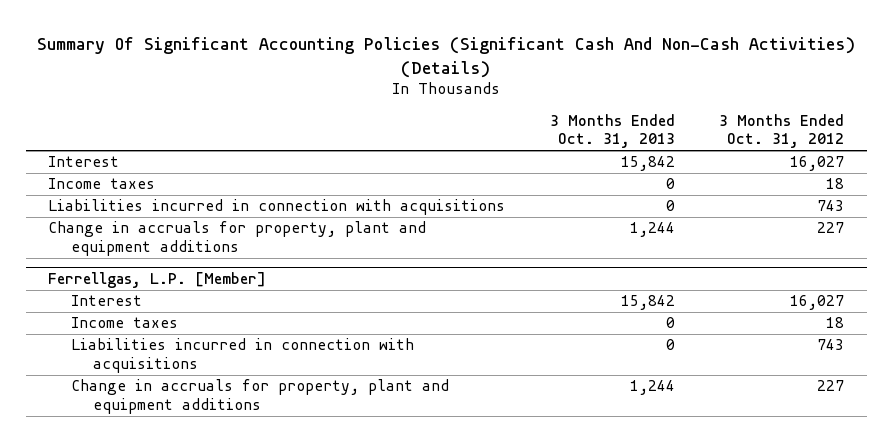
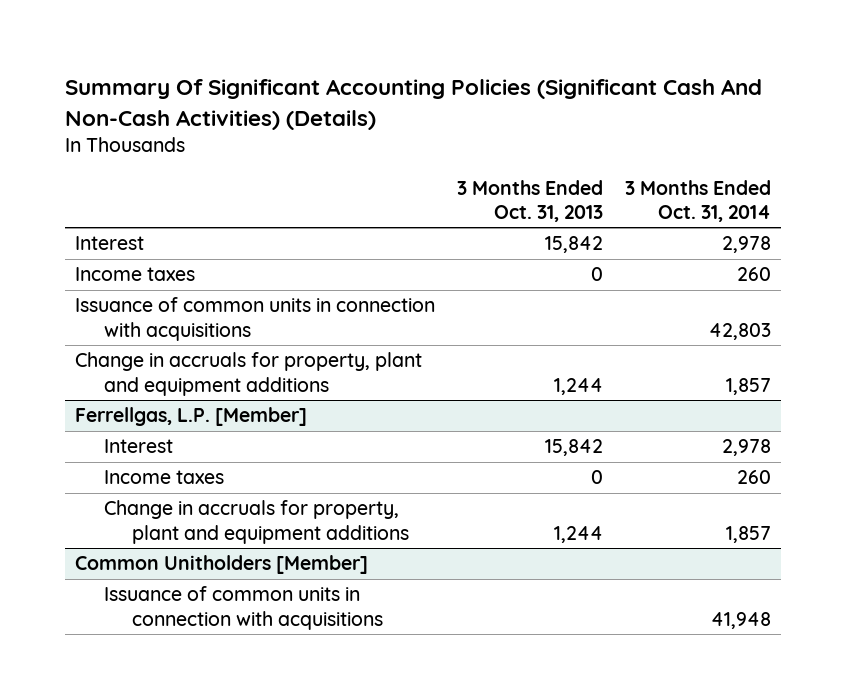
[719,113,845,149] 3 Months Ended Oct. 31, 2012 -> none
none -> [624,179,771,223] 3 Months Ended Oct. 31, 2014
[48,199,506,216] Liabilities incurred in connection with acquisitions -> none
none -> [75,297,436,341] Issuance of common units in connection with acquisitions
[70,338,414,373] Liabilities incurred in connection with acquisitions -> none
none -> [75,555,369,575] Common Unitholders [Member]
none -> [103,586,383,630] Issuance of common units in connection with acquisitions

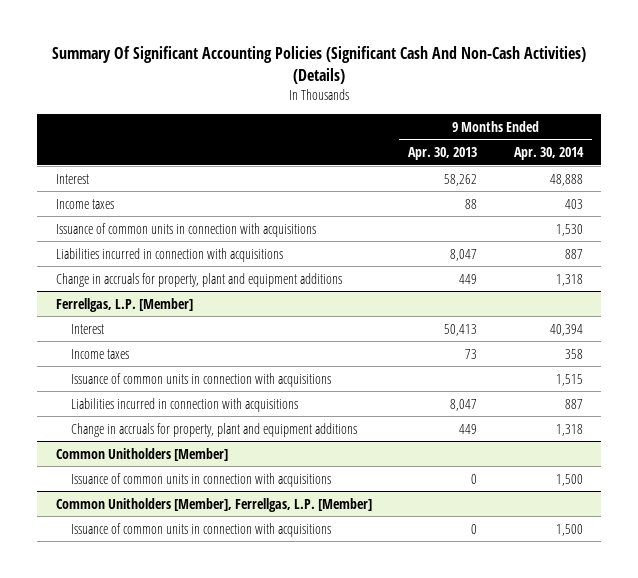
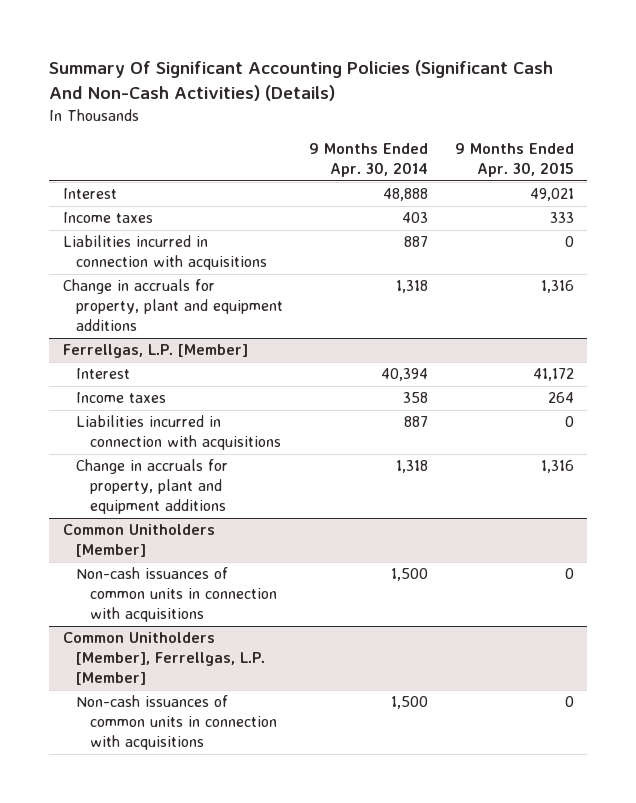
[408,146,478,160] Apr. 30, 2013 -> none
none -> [454,143,574,178] 9 Months Ended Apr. 30, 2015
[55,222,316,237] Issuance of common units in connection with acquisitions -> none
[71,372,332,387] Issuance of common units in connection with acquisitions -> none
[71,472,332,487] Issuance of common units in connection with acquisitions -> [76,567,277,623] Non-cash issuances of common units in connection with acquisitions
[71,522,332,537] Issuance of common units in connection with acquisitions -> [76,695,277,751] Non-cash issuances of common units in connection with acquisitions

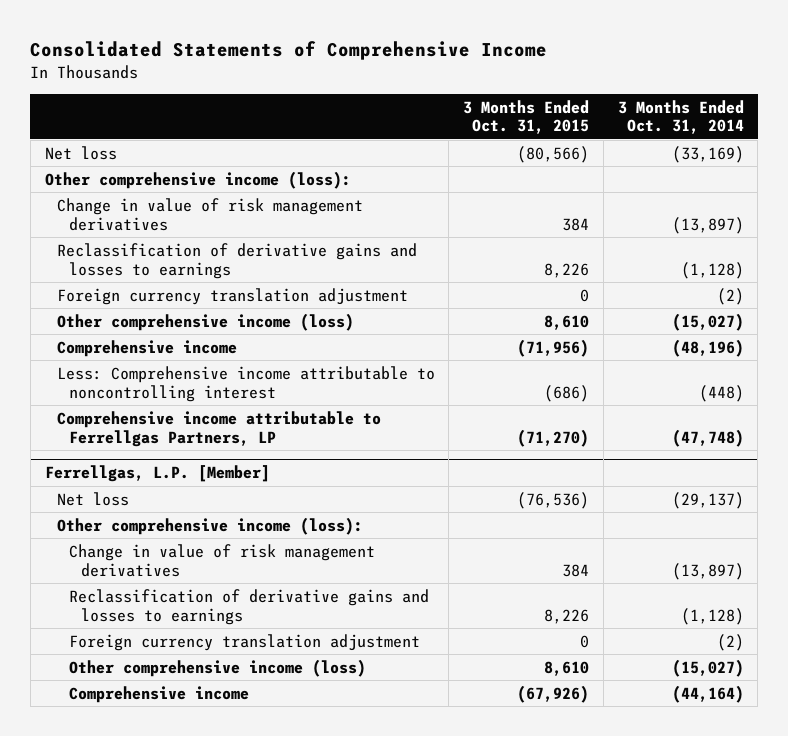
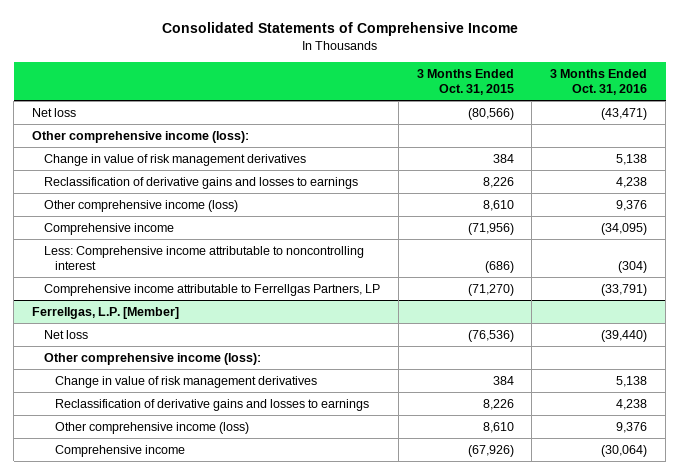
[617,99,744,135] 3 Months Ended Oct. 31, 2014 -> none
none -> [550,68,648,95] 3 Months Ended Oct. 31, 2016
[56,287,408,305] Foreign currency translation adjustment -> none
[68,633,420,651] Foreign currency translation adjustment -> none

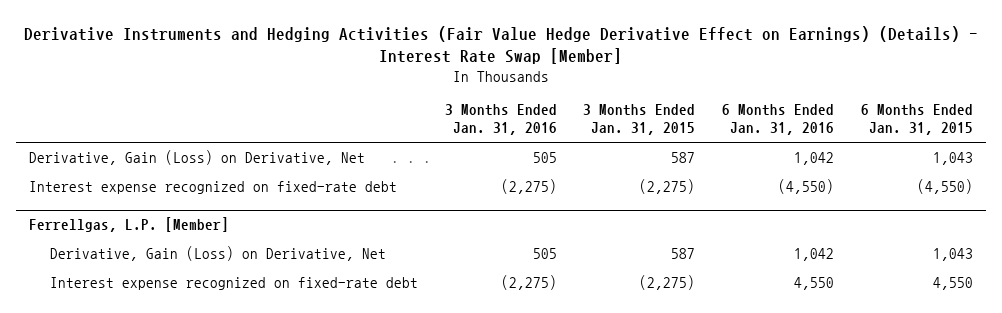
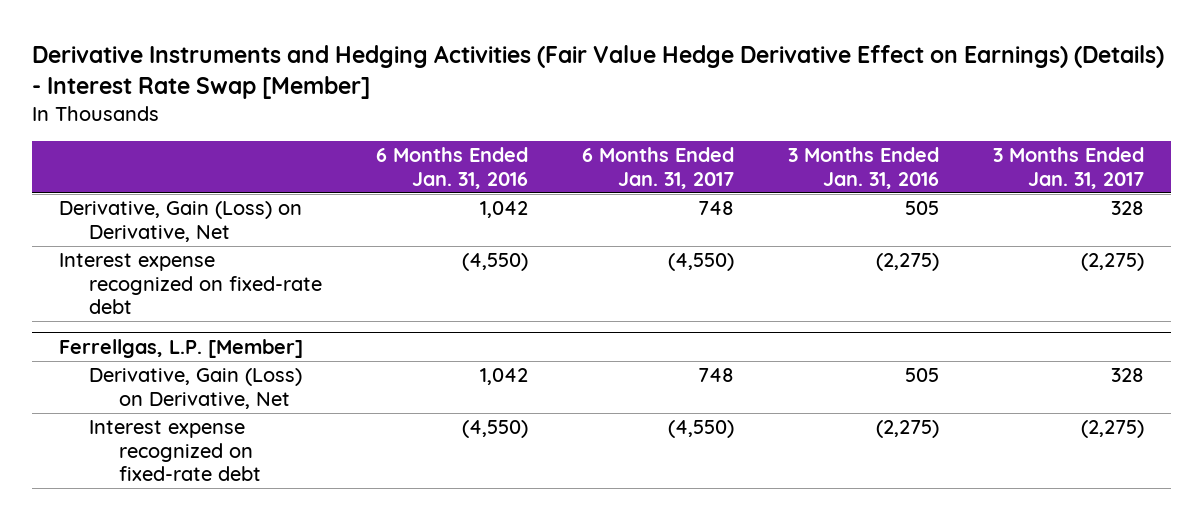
[583,104,696,136] 3 Months Ended Jan. 31, 2015 -> none
[860,104,973,136] 6 Months Ended Jan. 31, 2015 -> none
none -> [582,147,735,189] 6 Months Ended Jan. 31, 2017
none -> [993,147,1145,189] 3 Months Ended Jan. 31, 2017
[794,276,835,290] 4,550 -> [462,420,529,439] (4,550)

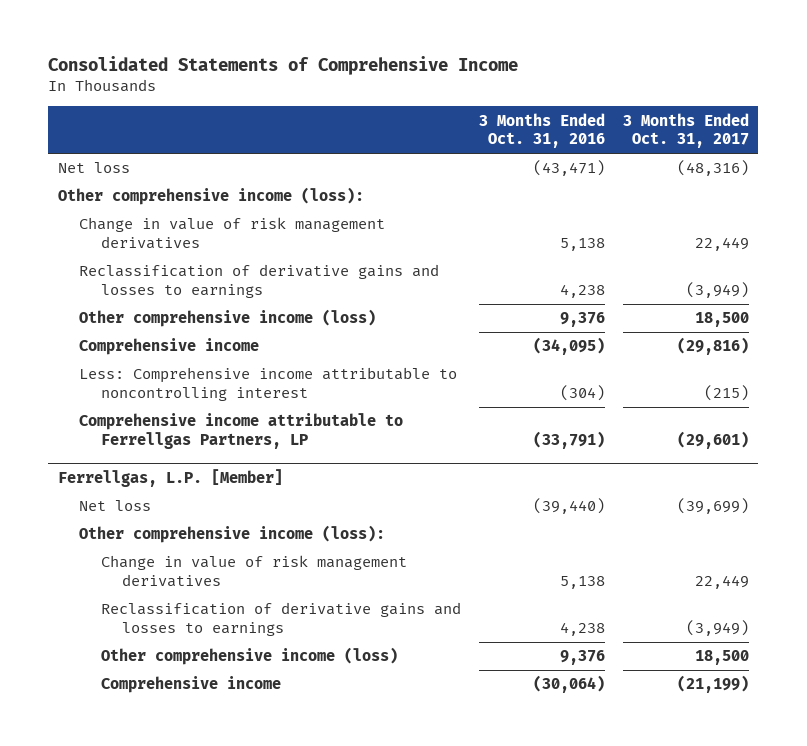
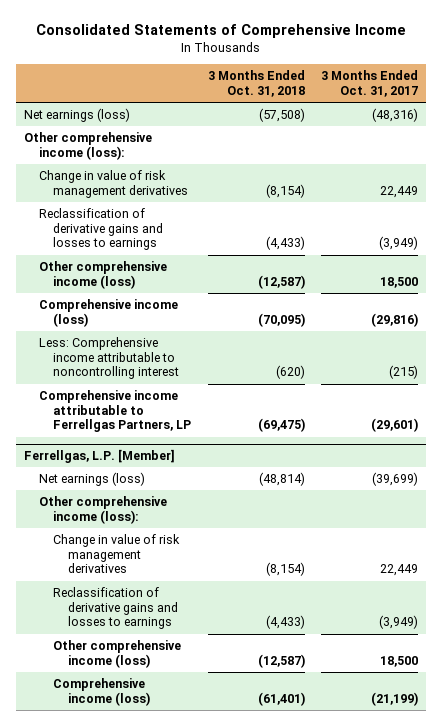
[479,112,606,149] 3 Months Ended Oct. 31, 2016 -> none
none -> [207,70,305,98] 3 Months Ended Oct. 31, 2018
[57,162,130,174] Net loss -> [24,107,131,122] Net earnings (loss)
[79,338,260,356] Comprehensive income -> [38,298,178,327] Comprehensive income (loss)
[79,500,152,512] Net loss -> [38,471,145,486] Net earnings (loss)
[100,676,281,694] Comprehensive income -> [53,677,150,706] Comprehensive income (loss)

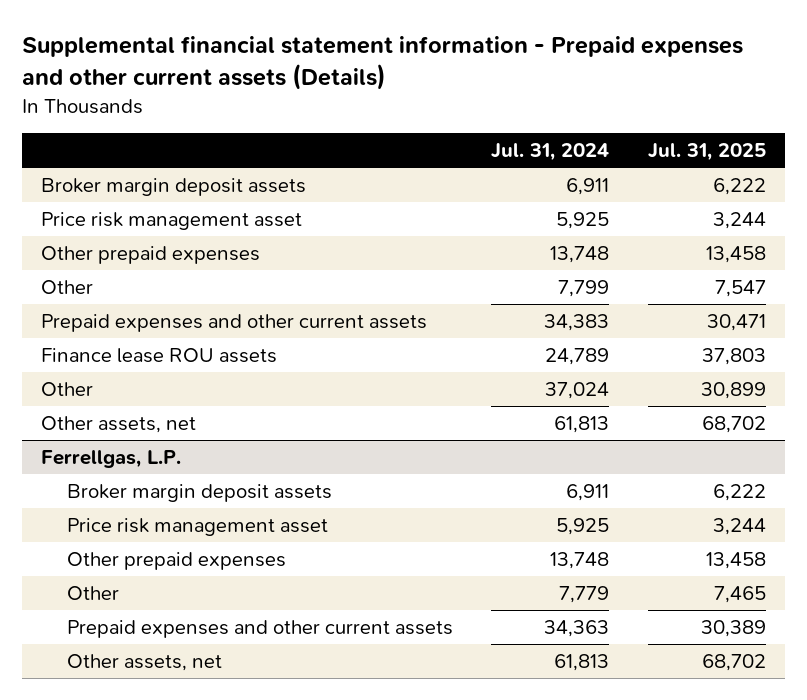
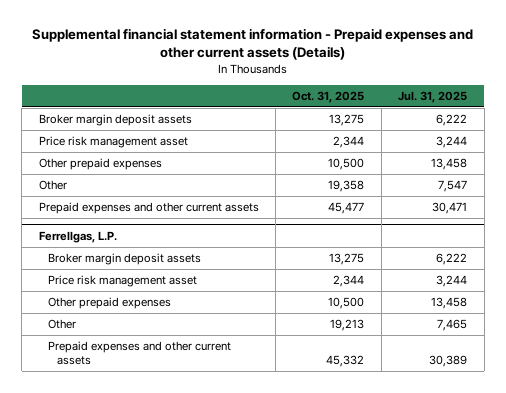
[491,143,610,162] Jul. 31, 2024 -> none
none -> [292,90,365,103] Oct. 31, 2025
[40,348,277,364] Finance lease ROU assets -> none
[40,382,93,397] Other -> none
[40,416,196,434] Other assets, net -> none
[66,654,222,672] Other assets, net -> none

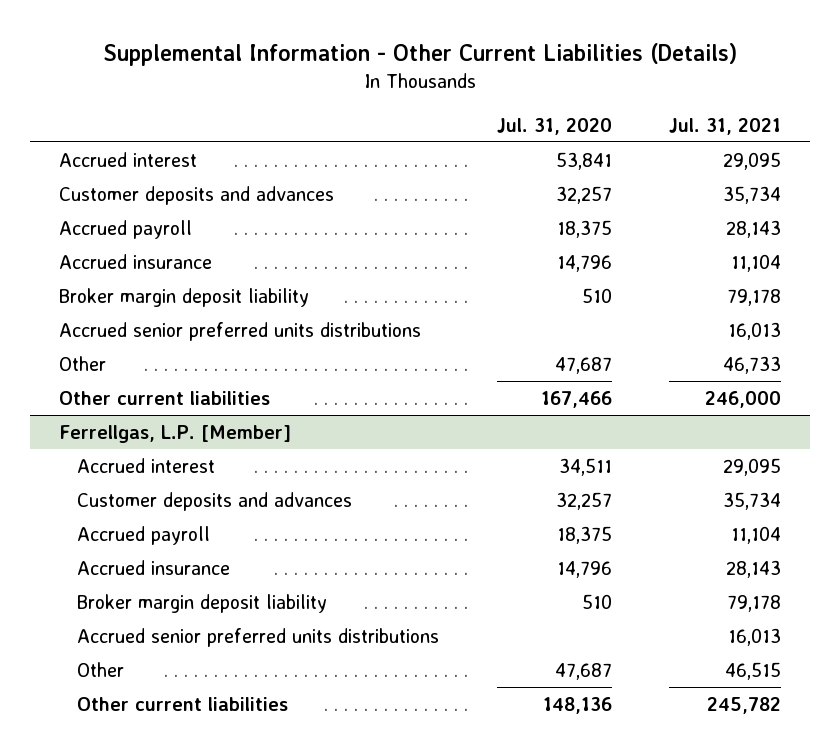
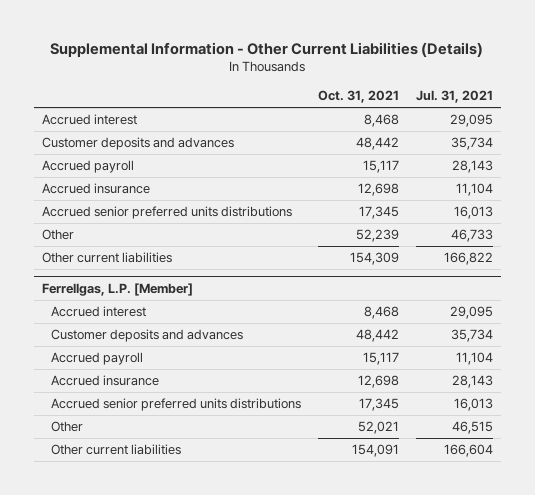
[496,117,612,135] Jul. 31, 2020 -> none
none -> [318,90,400,104] Oct. 31, 2021
[59,287,310,307] Broker margin deposit liability -> none
[705,390,782,408] 246,000 -> [443,252,493,266] 166,822
[77,593,328,613] Broker margin deposit liability -> none
[707,696,782,714] 245,782 -> [443,444,493,458] 166,604

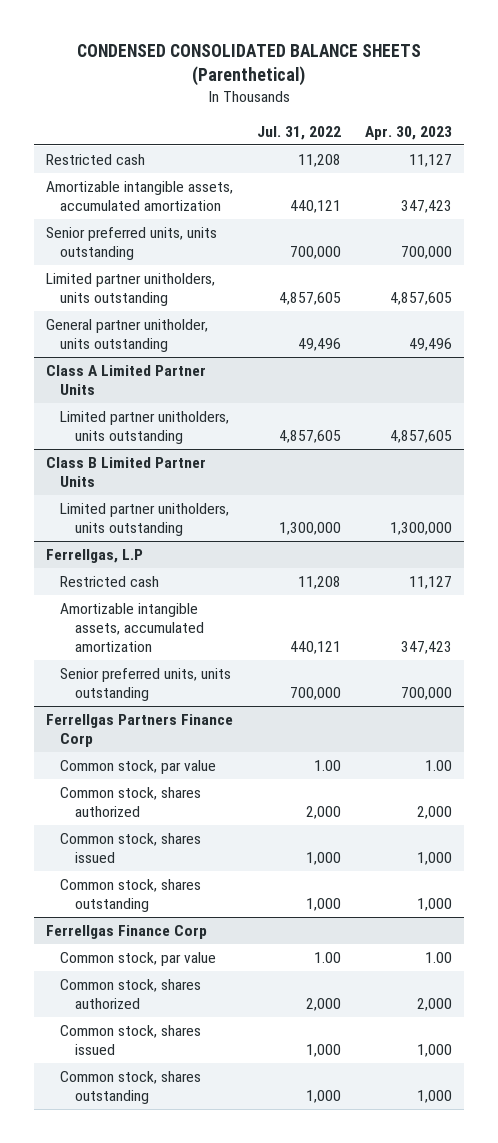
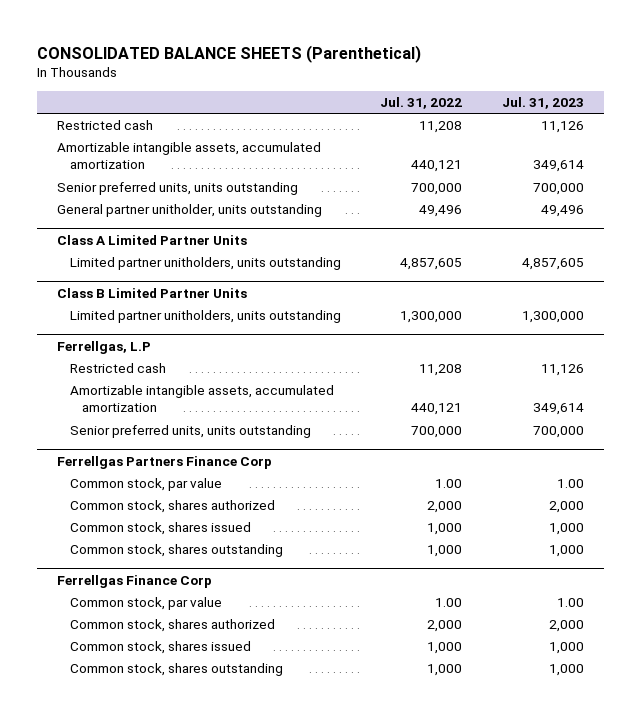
[76,44,421,87] CONDENSED CONSOLIDATED BALANCE SHEETS (Parenthetical) -> [37,44,422,63] CONSOLIDATED BALANCE SHEETS (Parenthetical)
[364,125,452,140] Apr. 30, 2023 -> none
none -> [502,97,585,110] Jul. 31, 2023
[45,273,215,307] Limited partner unitholders, units outstanding -> none

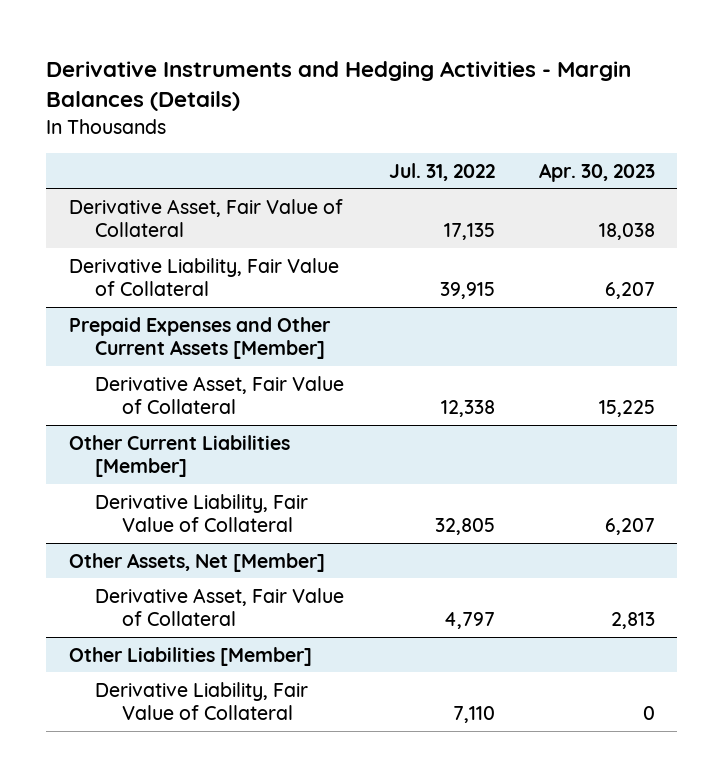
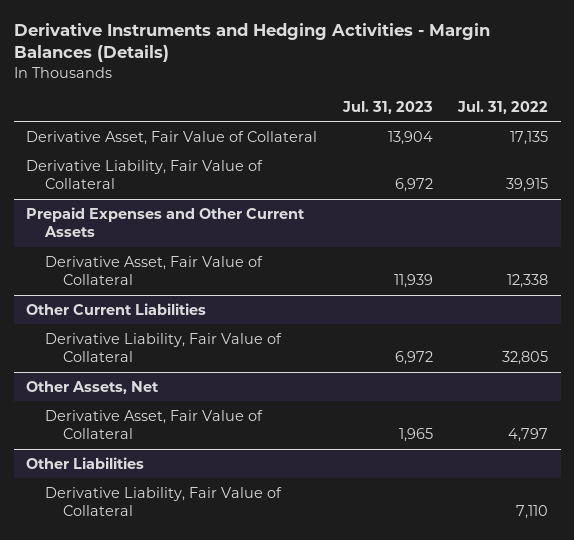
[539,162,656,182] Apr. 30, 2023 -> none
none -> [341,100,433,114] Jul. 31, 2023
[68,316,331,360] Prepaid Expenses and Other Current Assets [Member] -> [26,206,306,238] Prepaid Expenses and Other Current Assets
[68,434,290,478] Other Current Liabilities [Member] -> [26,302,207,315] Other Current Liabilities
[68,552,325,572] Other Assets, Net [Member] -> [26,380,160,394] Other Assets, Net
[68,646,312,666] Other Liabilities [Member] -> [26,456,145,469] Other Liabilities

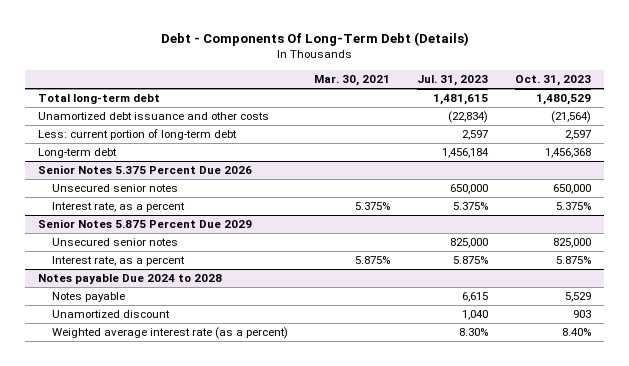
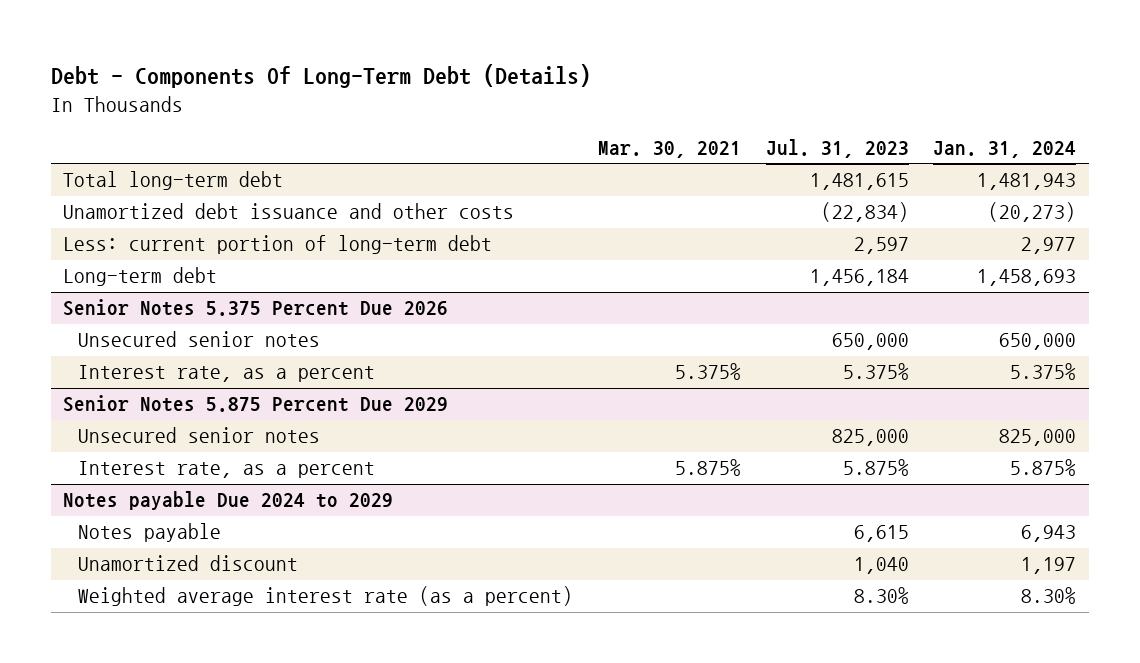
[514,75,591,87] Oct. 31, 2023 -> none
none -> [933,141,1077,159] Jan. 31, 2024
[38,274,223,285] Notes payable Due 2024 to 2028 -> [63,491,394,511] Notes payable Due 2024 to 2029

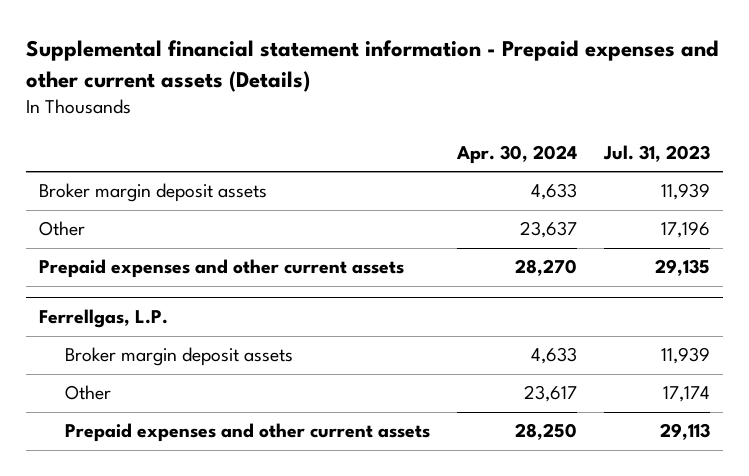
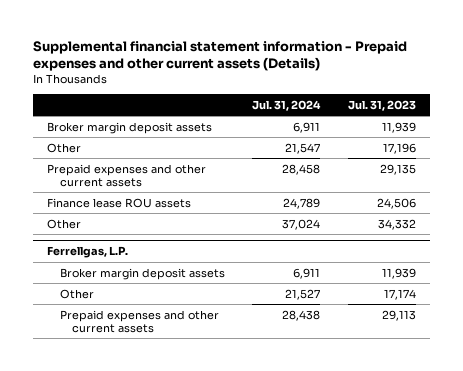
[455,144,577,164] Apr. 30, 2024 -> none
none -> [252,99,322,111] Jul. 31, 2024
none -> [47,197,192,208] Finance lease ROU assets
none -> [47,218,82,229] Other

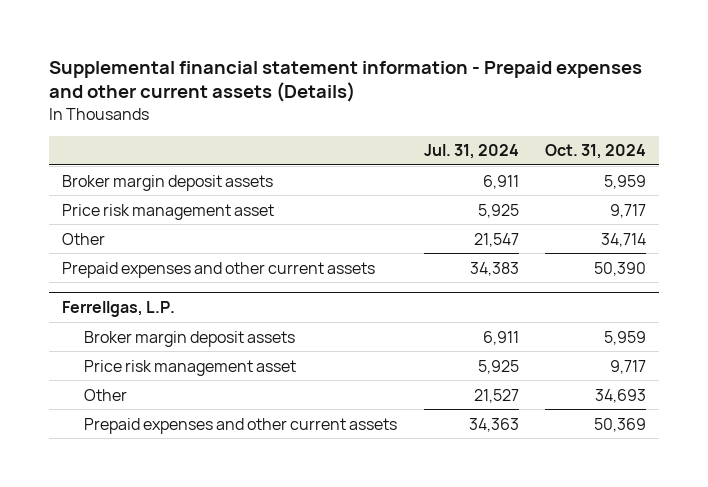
[348,99,417,111] Jul. 31, 2023 -> none
none -> [544,144,646,160] Oct. 31, 2024
none -> [62,203,275,220] Price risk management asset
[47,197,192,208] Finance lease ROU assets -> none
[47,218,82,229] Other -> none
[282,163,321,175] 28,458 -> [469,261,519,276] 34,383
none -> [84,359,297,376] Price risk management asset
[282,309,321,321] 28,438 -> [468,417,519,432] 34,363

